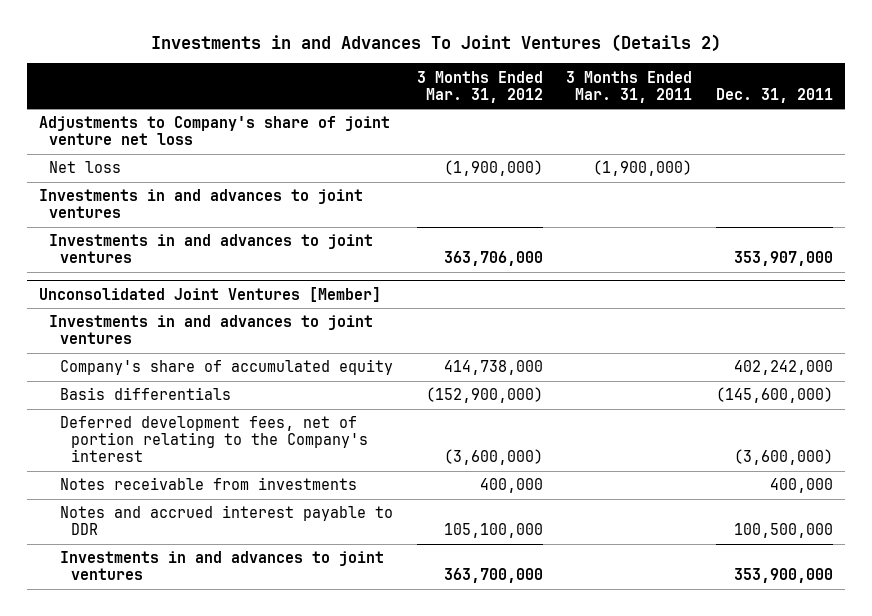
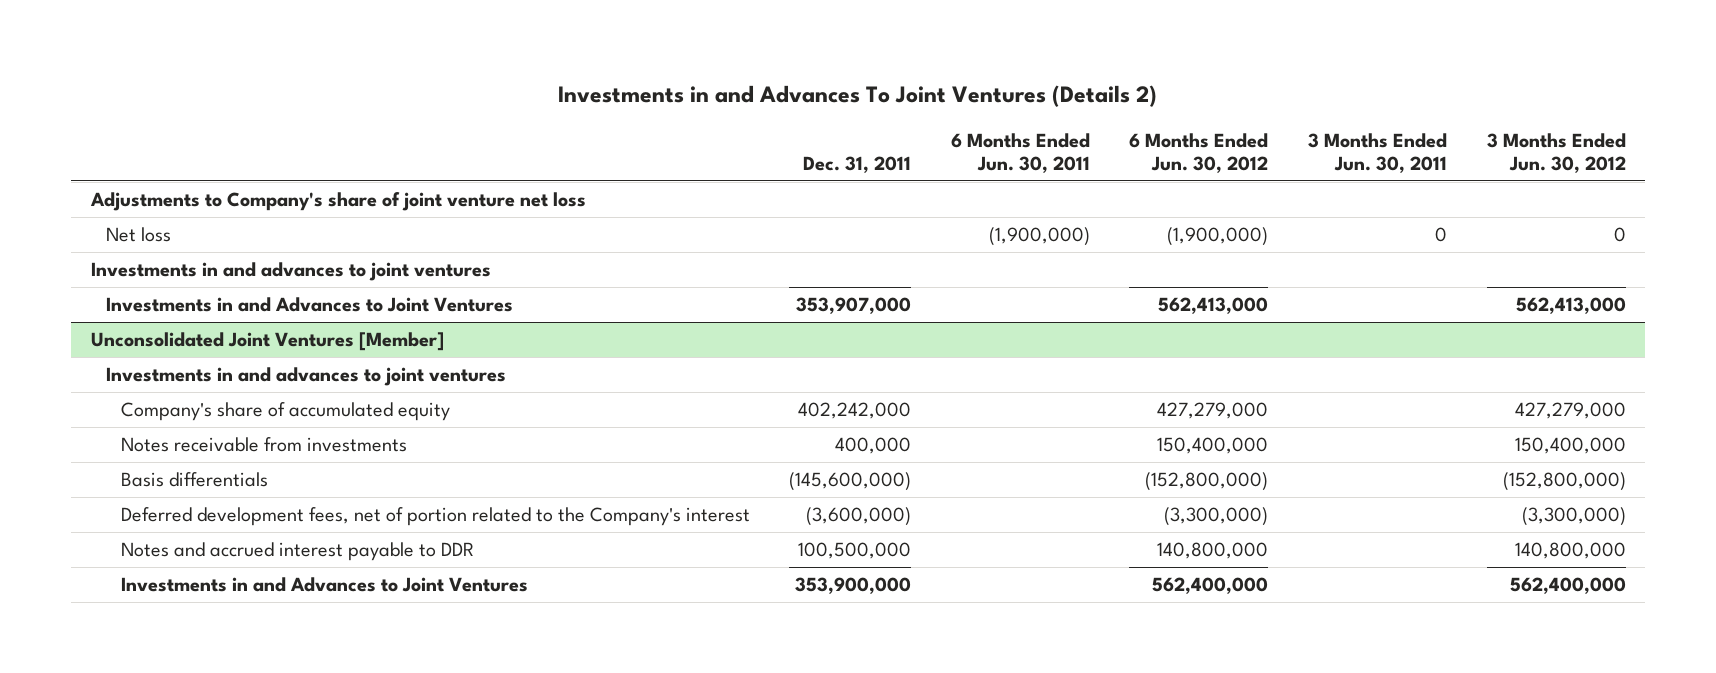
[416,70,543,103] 3 Months Ended Mar. 31, 2012 -> none
[566,70,693,103] 3 Months Ended Mar. 31, 2011 -> none
none -> [950,132,1090,174] 6 Months Ended Jun. 30, 2011
none -> [1129,132,1269,174] 6 Months Ended Jun. 30, 2012
none -> [1307,132,1447,174] 3 Months Ended Jun. 30, 2011
none -> [1486,132,1626,174] 3 Months Ended Jun. 30, 2012
[49,234,374,264] Investments in and advances to joint ventures -> [105,297,513,313] Investments in and Advances to Joint Ventures
[59,416,368,463] Deferred development fees, net of portion relating to the Company's interest -> none
[59,387,231,401] Basis differentials -> [120,472,268,488] Basis differentials
none -> [120,507,750,527] Deferred development fees, net of portion related to the Company's interest
[59,551,384,581] Investments in and advances to joint ventures -> [120,577,528,593] Investments in and Advances to Joint Ventures

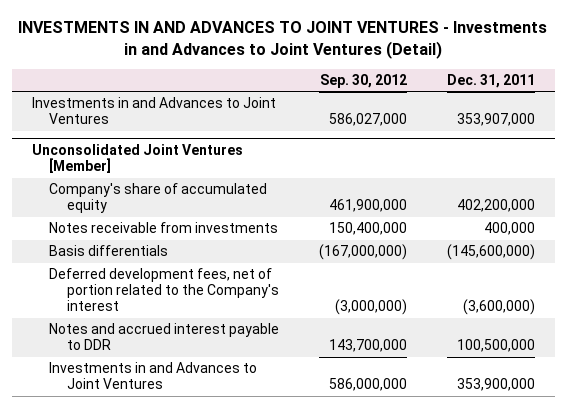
[558,85,1158,108] Investments in and Advances To Joint Ventures (Details 2) -> [18,21,548,59] INVESTMENTS IN AND ADVANCES TO JOINT VENTURES - Investments in and Advances to Joint Ventures (Detail)
[950,132,1090,174] 6 Months Ended Jun. 30, 2011 -> none
[1129,132,1269,174] 6 Months Ended Jun. 30, 2012 -> none
[1307,132,1447,174] 3 Months Ended Jun. 30, 2011 -> none
[1486,132,1626,174] 3 Months Ended Jun. 30, 2012 -> none
none -> [320,73,408,88] Sep. 30, 2012
[89,192,586,212] Adjustments to Company's share of joint venture net loss -> none
[105,227,171,243] Net loss -> none
[90,262,491,282] Investments in and advances to joint ventures -> none
[105,367,506,387] Investments in and advances to joint ventures -> none
[798,402,912,420] 402,242,000 -> [456,199,535,213] 402,200,000

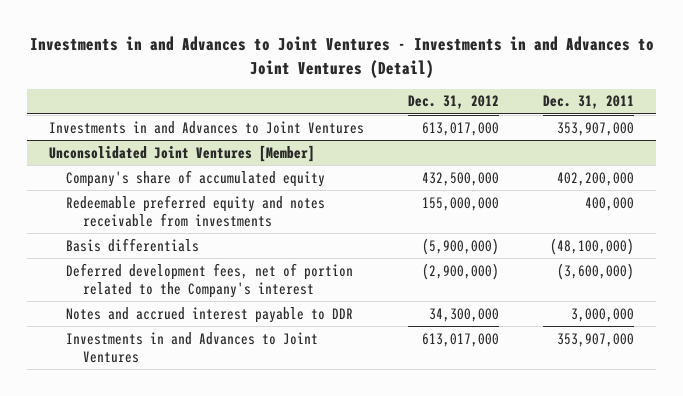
[18,21,548,59] INVESTMENTS IN AND ADVANCES TO JOINT VENTURES - Investments in and Advances to Joint Ventures (Detail) -> [29,36,654,78] Investments in and Advances to Joint Ventures - Investments in and Advances to Joint Ventures (Detail)
[320,73,408,88] Sep. 30, 2012 -> none
none -> [408,95,500,110] Dec. 31, 2012
[49,222,279,234] Notes receivable from investments -> [66,194,326,227] Redeemable preferred equity and notes receivable from investments
[446,244,535,261] (145,600,000) -> [550,237,635,255] (48,100,000)
[456,339,535,353] 100,500,000 -> [571,307,635,322] 3,000,000
[456,378,535,392] 353,900,000 -> [557,332,635,347] 353,907,000

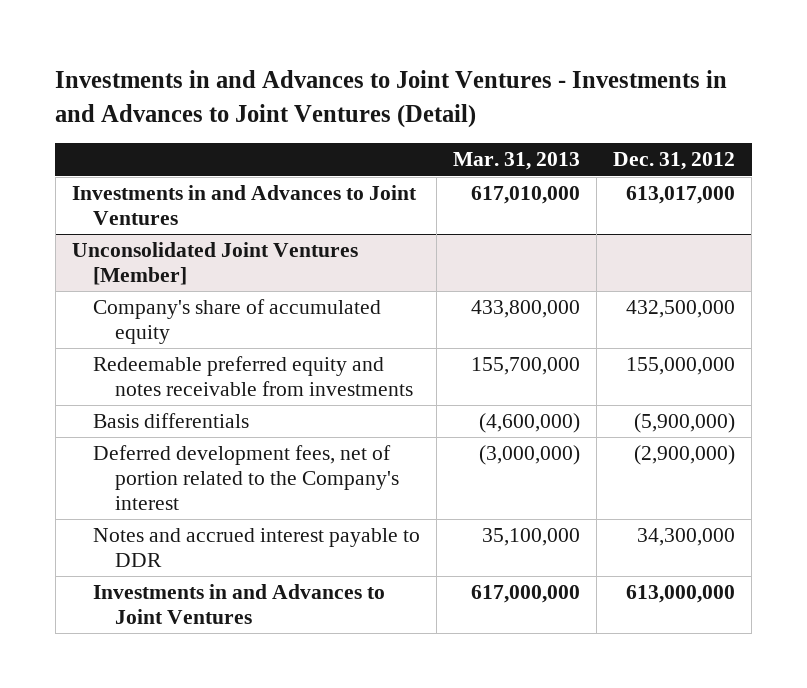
[543,95,635,110] Dec. 31, 2011 -> none
none -> [453,152,581,171] Mar. 31, 2013
[422,332,500,347] 613,017,000 -> [626,585,736,604] 613,000,000

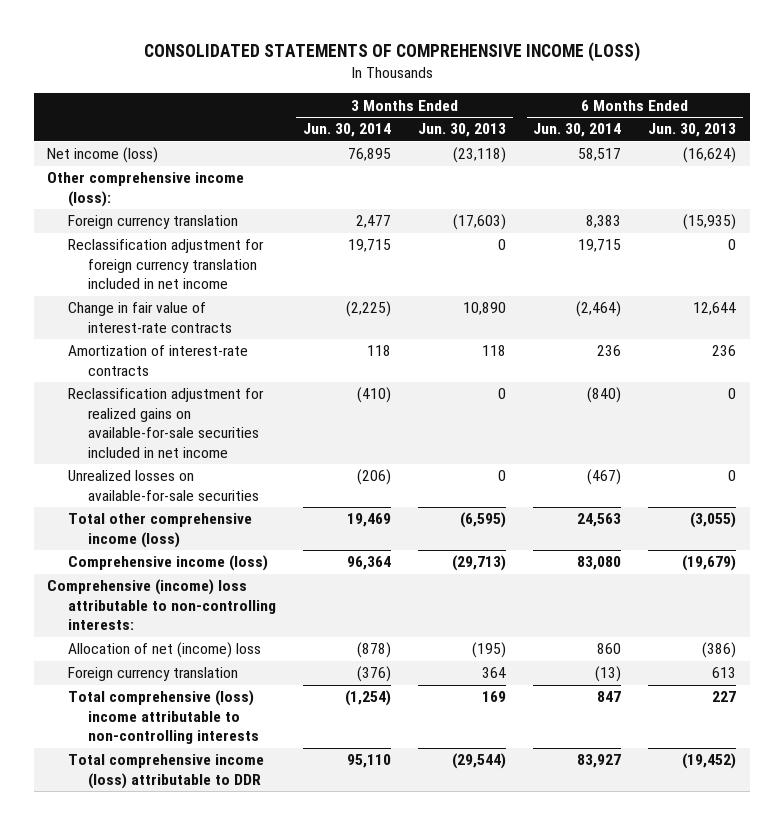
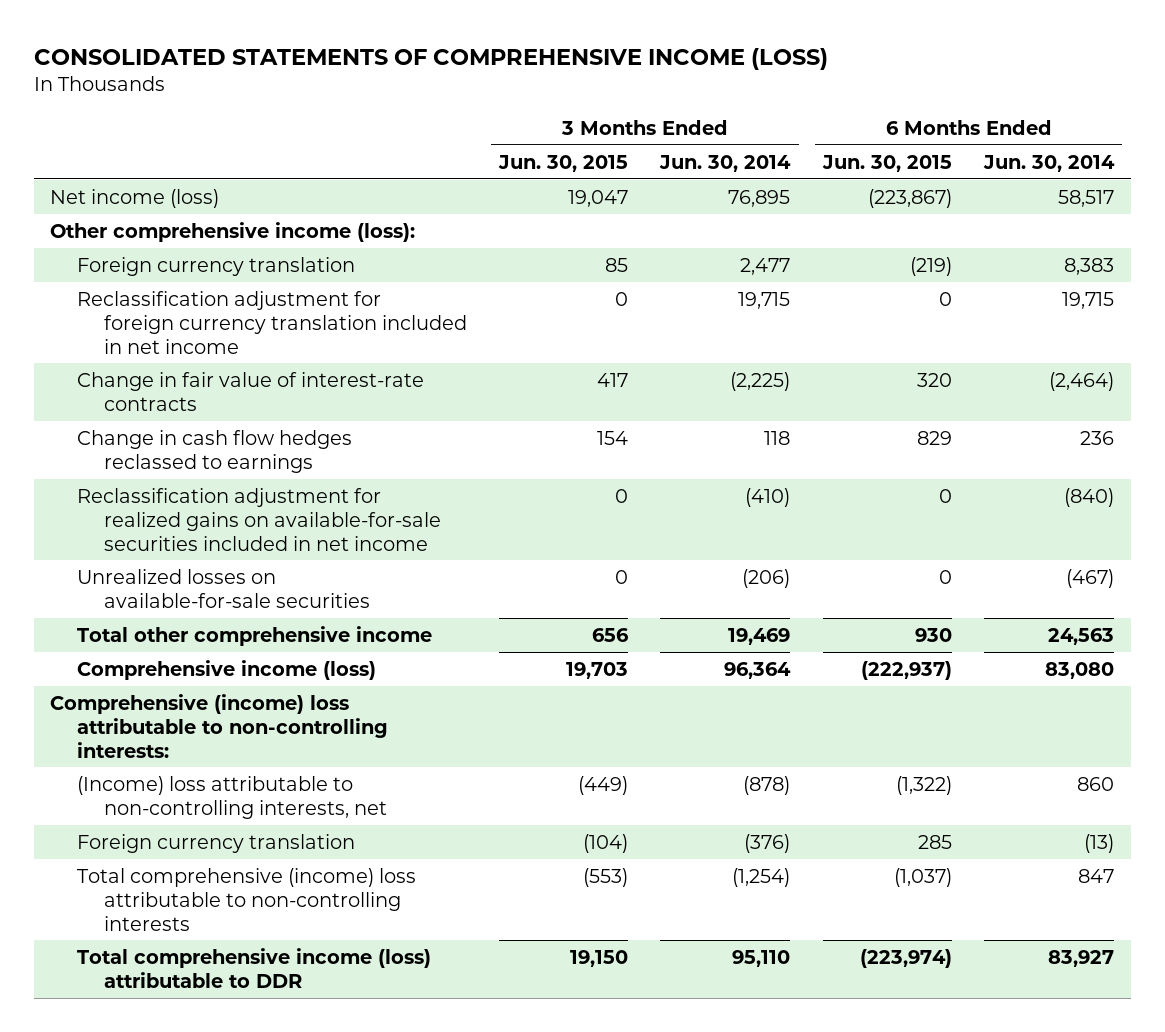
[418,123,507,138] Jun. 30, 2013 -> none
[648,123,737,138] Jun. 30, 2013 -> none
none -> [498,154,629,172] Jun. 30, 2015
none -> [821,154,952,172] Jun. 30, 2015
[67,345,248,376] Amortization of interest-rate contracts -> [77,429,353,473] Change in cash flow hedges reclassed to earnings
[67,513,252,548] Total other comprehensive income (loss) -> [77,625,433,646] Total other comprehensive income
[67,642,261,659] Allocation of net (income) loss -> [77,775,387,819] (Income) loss attributable to non-controlling interests, net
[67,690,260,745] Total comprehensive (loss) income attributable to non-controlling interests -> [77,867,417,931] Total comprehensive (income) loss attributable to non-controlling interests

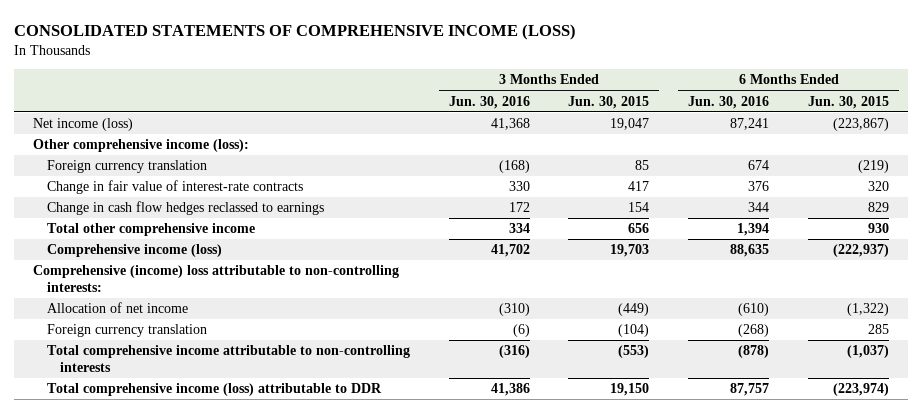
[659,154,792,172] Jun. 30, 2014 -> none
[983,154,1116,172] Jun. 30, 2014 -> none
none -> [448,95,530,109] Jun. 30, 2016
none -> [688,95,770,109] Jun. 30, 2016
[77,290,467,354] Reclassification adjustment for foreign currency translation included in net income -> none
[77,487,441,551] Reclassification adjustment for realized gains on available-for-sale securities included in net income -> none
[77,568,370,608] Unrealized losses on available-for-sale securities -> none
[77,775,387,819] (Income) loss attributable to non-controlling interests, net -> [46,302,188,314] Allocation of net income
[77,867,417,931] Total comprehensive (income) loss attributable to non-controlling interests -> [46,345,410,373] Total comprehensive income attributable to non-controlling interests

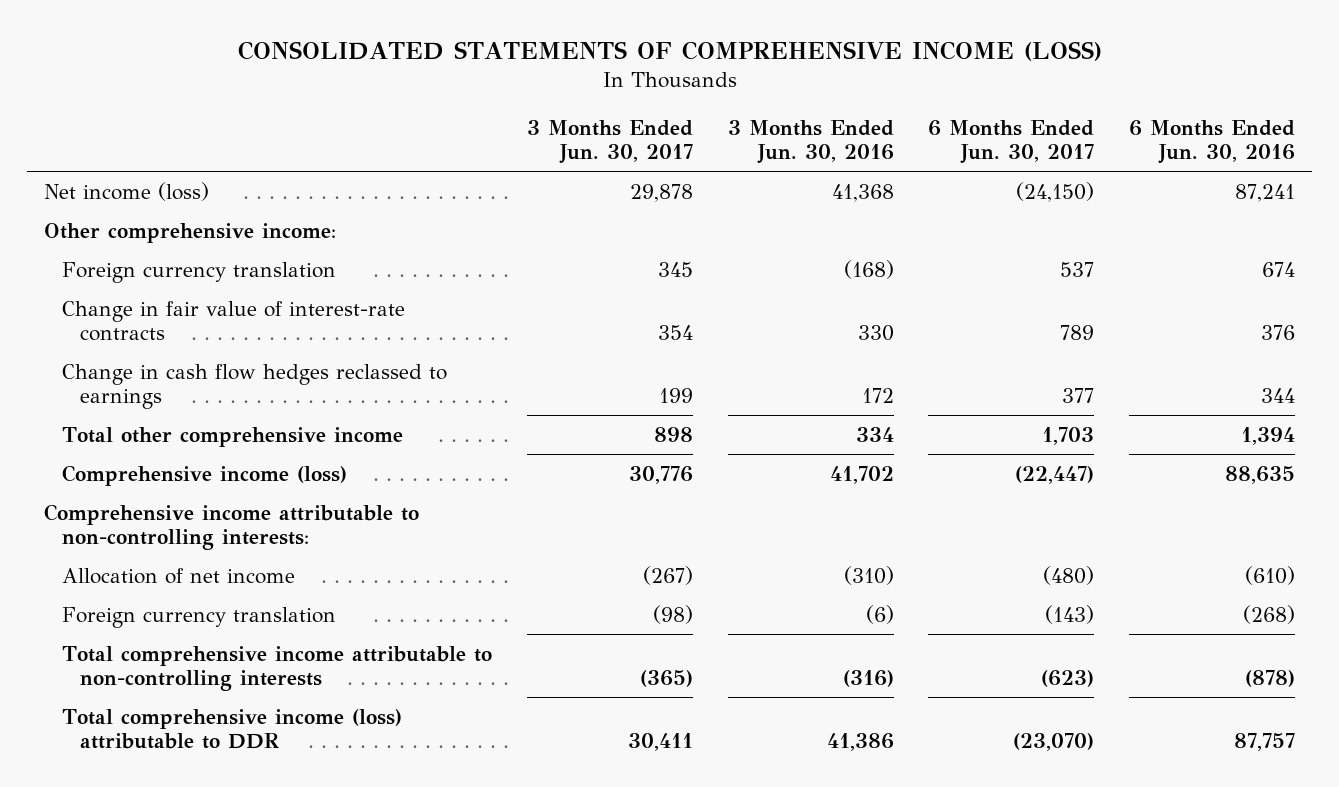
[568,95,650,109] Jun. 30, 2015 -> none
[808,95,890,109] Jun. 30, 2015 -> none
none -> [526,119,693,164] 3 Months Ended Jun. 30, 2017
none -> [928,119,1095,164] 6 Months Ended Jun. 30, 2017
[33,139,250,153] Other comprehensive income (loss): -> [44,222,337,243] Other comprehensive income:
[33,265,400,293] Comprehensive (income) loss attributable to non-controlling interests: -> [44,503,420,550] Comprehensive income attributable to non-controlling interests:

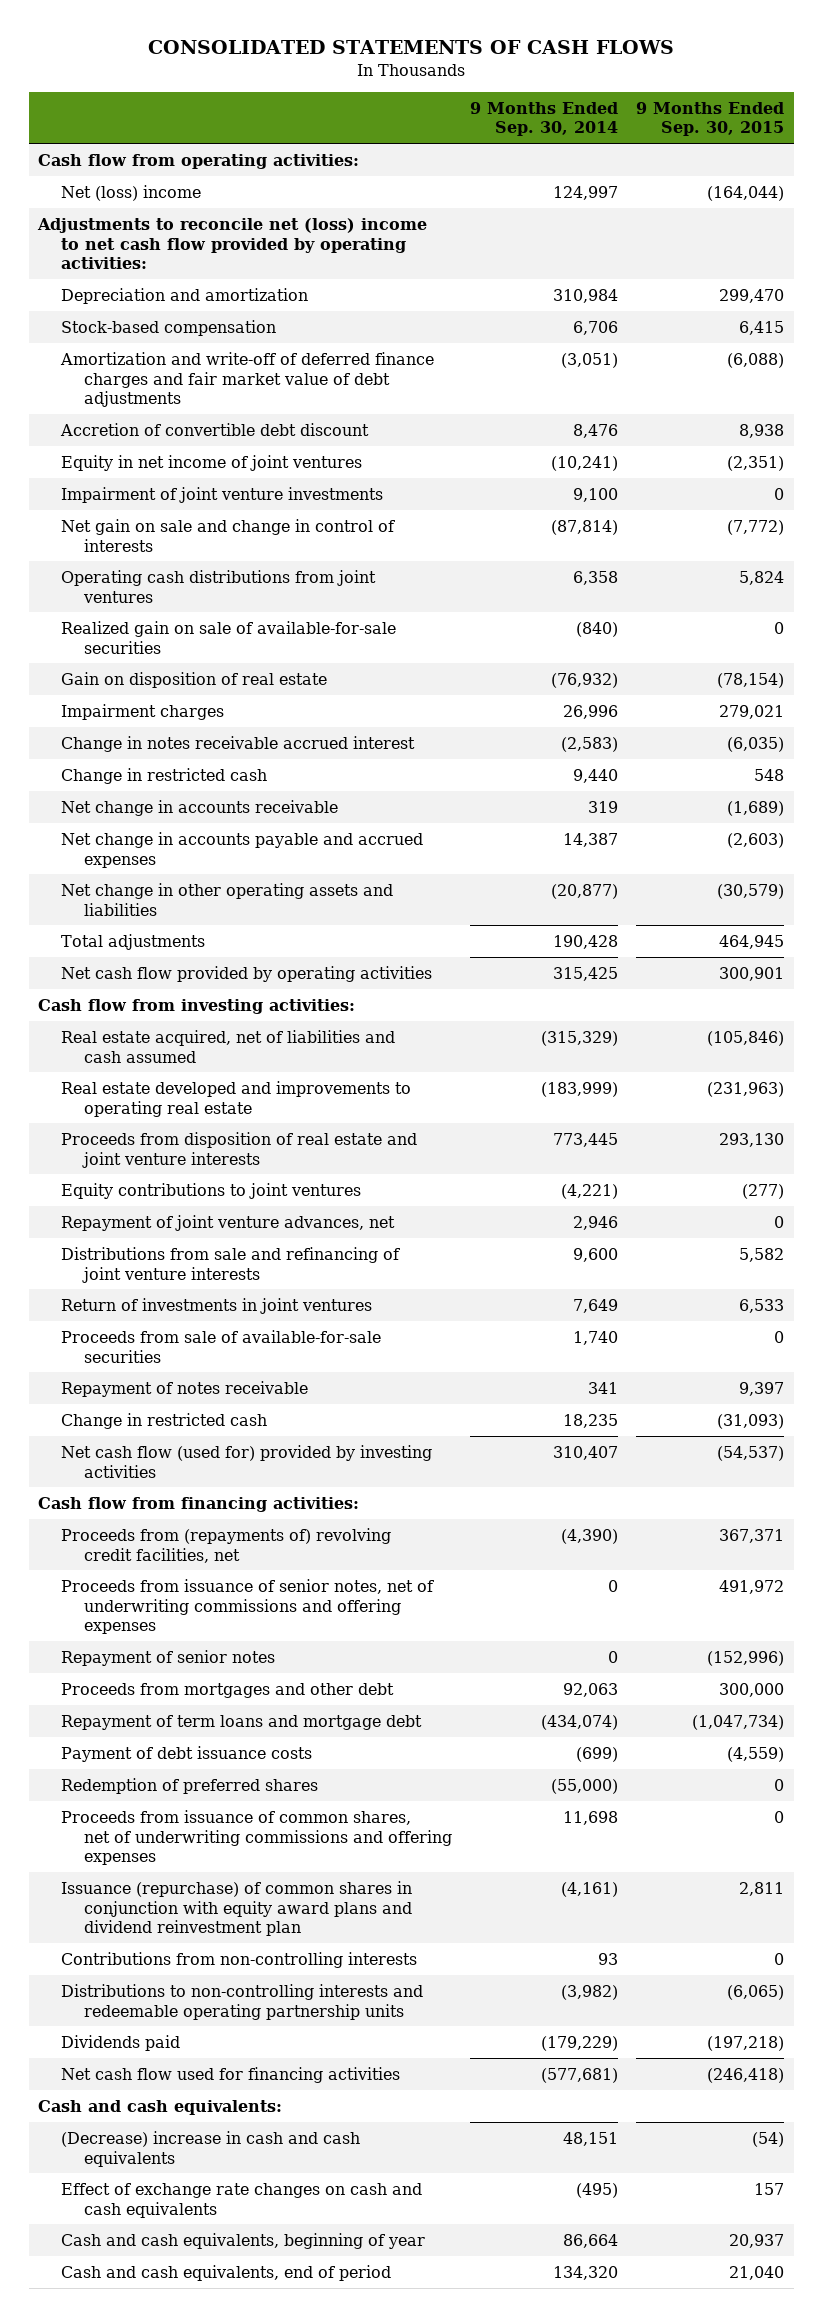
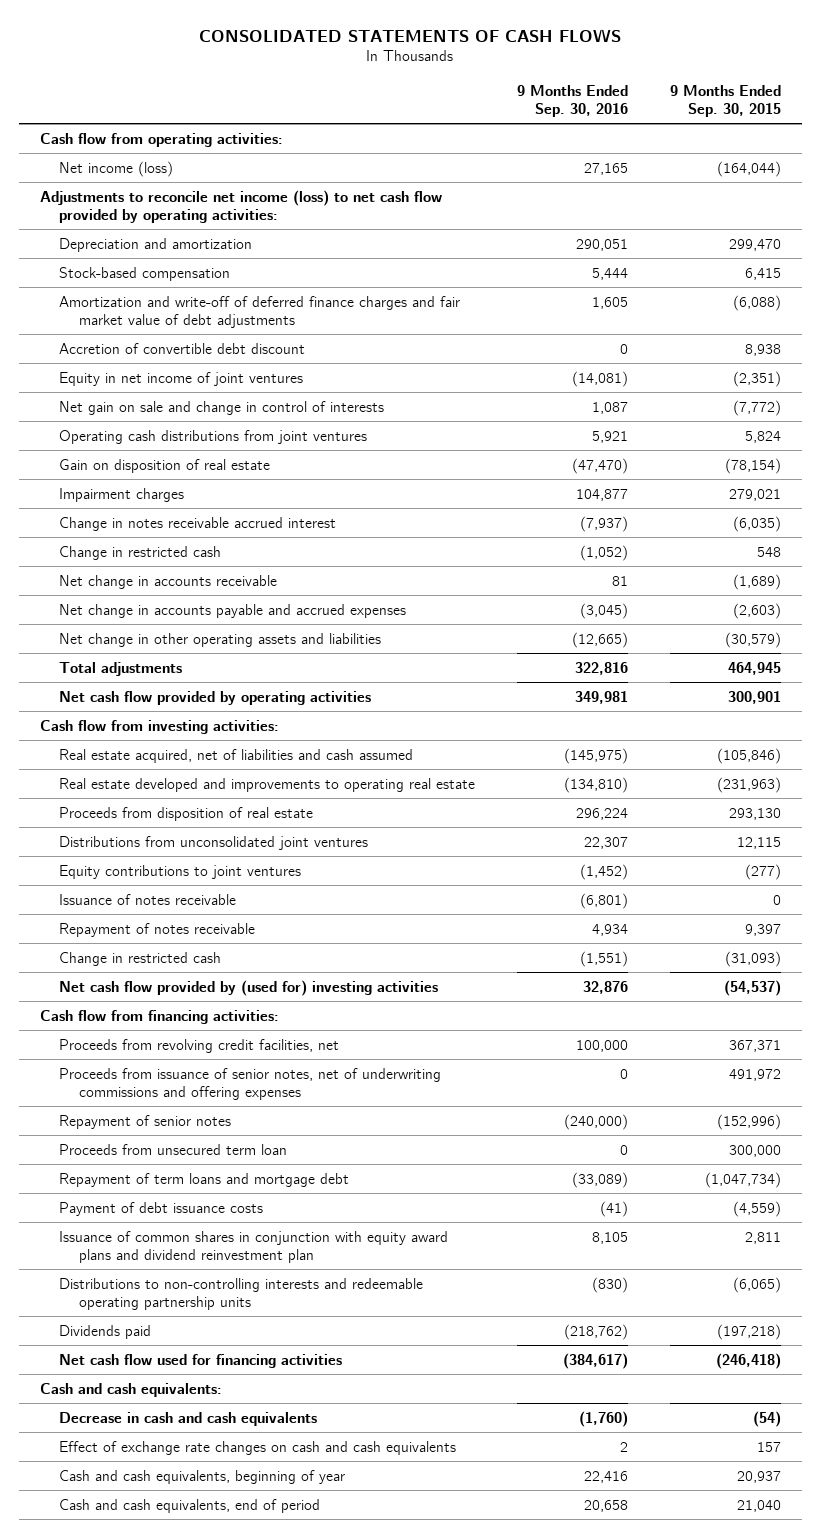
[469,101,618,137] 9 Months Ended Sep. 30, 2014 -> none
none -> [517,84,629,117] 9 Months Ended Sep. 30, 2016
[60,184,201,201] Net (loss) income -> [59,160,174,177] Net income (loss)
[36,217,427,270] Adjustments to reconcile net (loss) income to net cash flow provided by operating activities: -> [39,189,442,223] Adjustments to reconcile net income (loss) to net cash flow provided by operating activities:
[60,486,383,503] Impairment of joint venture investments -> none
[60,620,396,654] Realized gain on sale of available-for-sale securities -> none
[60,1131,417,1168] Proceeds from disposition of real estate and joint venture interests -> [59,806,314,821] Proceeds from disposition of real estate
none -> [59,835,369,850] Distributions from unconsolidated joint ventures
[60,1214,395,1231] Repayment of joint venture advances, net -> none
[60,1246,400,1283] Distributions from sale and refinancing of joint venture interests -> none
[60,1297,372,1314] Return of investments in joint ventures -> none
[60,1329,381,1363] Proceeds from sale of available-for-sale securities -> none
none -> [59,893,237,905] Issuance of notes receivable
[60,1444,432,1478] Net cash flow (used for) provided by investing activities -> [59,979,439,996] Net cash flow provided by (used for) investing activities
[60,1527,391,1563] Proceeds from (repayments of) revolving credit facilities, net -> [59,1038,340,1053] Proceeds from revolving credit facilities, net
[60,1682,394,1698] Proceeds from mortgages and other debt -> none
none -> [59,1143,288,1155] Proceeds from unsecured term loan
[60,1777,318,1794] Redemption of preferred shares -> none
[60,1880,412,1937] Issuance (repurchase) of common shares in conjunction with equity award plans and dividend reinvestment plan -> none
[60,1951,417,1968] Contributions from non-controlling interests -> none
[60,1809,452,1866] Proceeds from issuance of common shares, net of underwriting commissions and offering expenses -> [59,1230,449,1263] Issuance of common shares in conjunction with equity award plans and dividend reinvestment plan
[774,1810,785,1823] 0 -> [744,1231,781,1244] 2,811
[60,2130,360,2167] (Decrease) increase in cash and cash equivalents -> [59,1411,318,1426] Decrease in cash and cash equivalents

